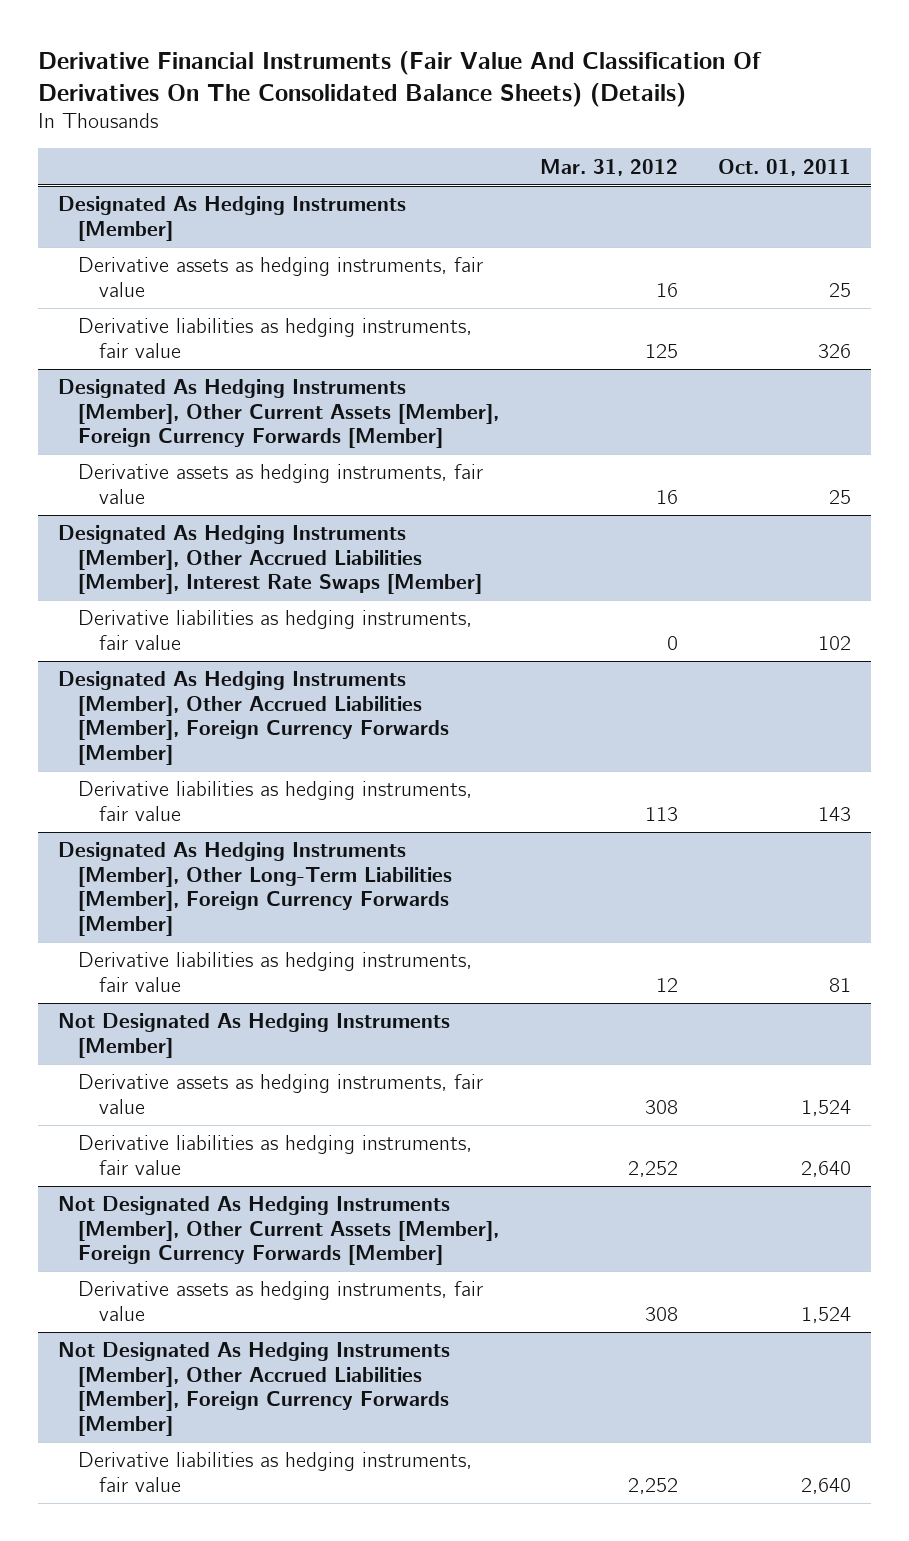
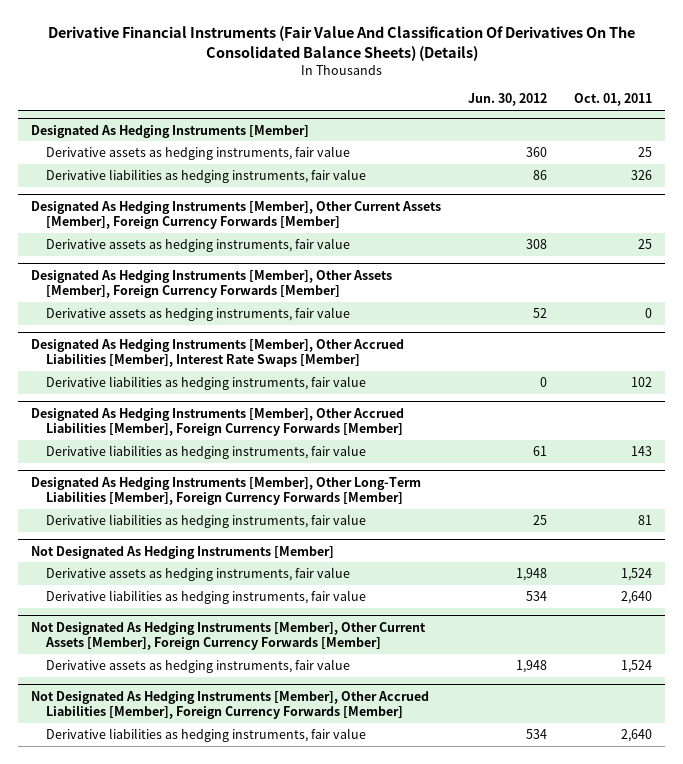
[539,158,678,176] Mar. 31, 2012 -> none
none -> [468,93,548,107] Jun. 30, 2012
none -> [31,269,393,298] Designated As Hedging Instruments [Member], Other Assets [Member], Foreign Currency Forwards [Member]
none -> [46,307,351,322] Derivative assets as hedging instruments, fair value

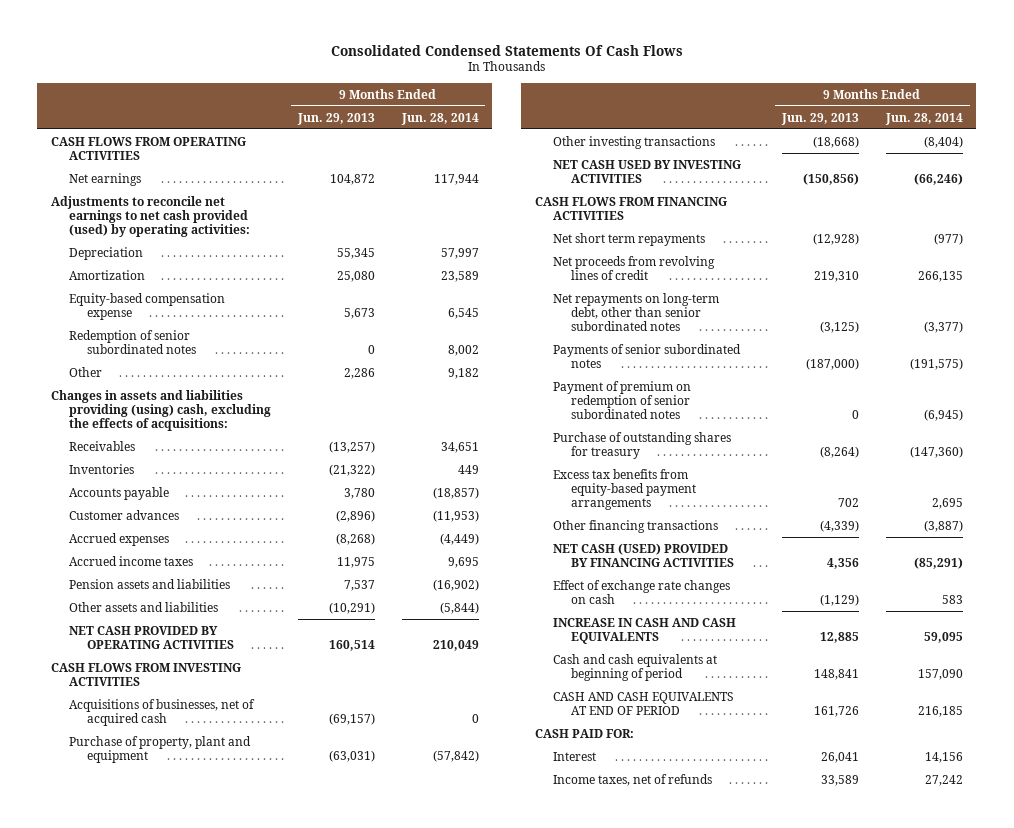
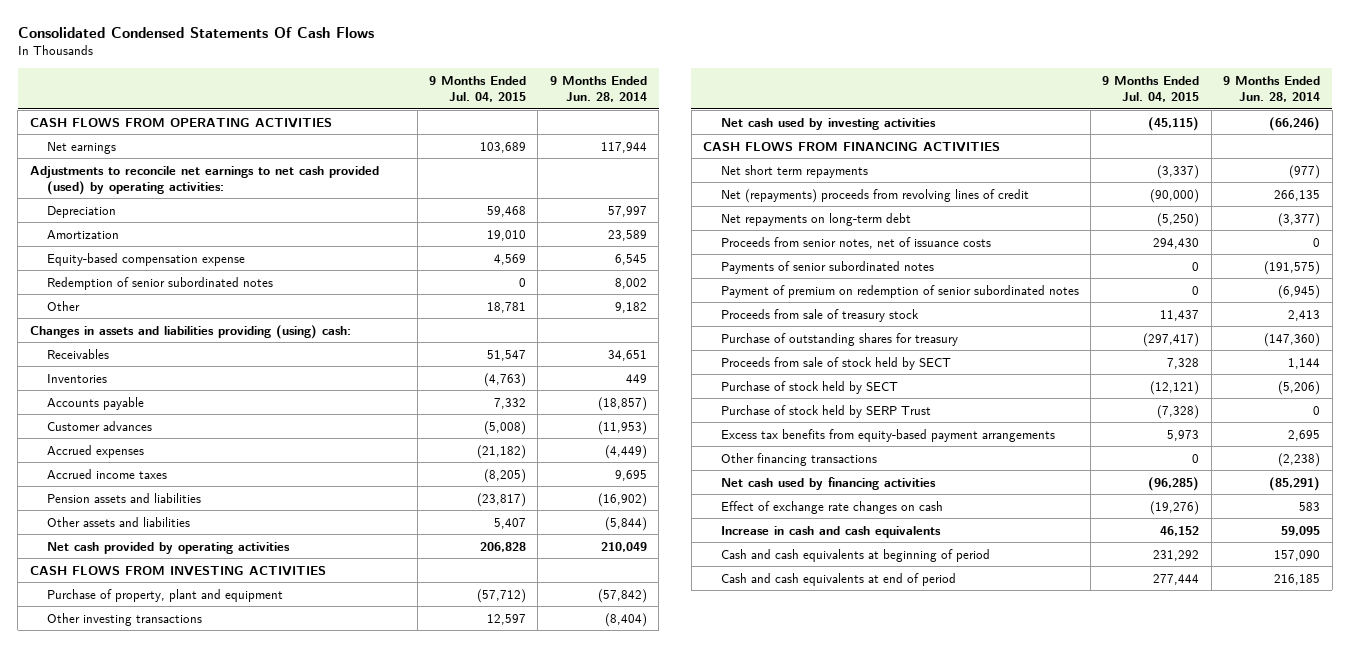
[296,112,375,125] Jun. 29, 2013 -> none
none -> [428,76,526,103] 9 Months Ended Jul. 04, 2015
[50,389,271,432] Changes in assets and liabilities providing (using) cash, excluding the effects of acquisitions: -> [29,324,351,339] Changes in assets and liabilities providing (using) cash:
[68,625,234,649] NET CASH PROVIDED BY OPERATING ACTIVITIES -> [47,541,291,554] Net cash provided by operating activities
[68,698,255,726] Acquisitions of businesses, net of acquired cash -> none
[553,159,742,183] NET CASH USED BY INVESTING ACTIVITIES -> [720,117,936,130] Net cash used by investing activities
[553,255,716,280] Net proceeds from revolving lines of credit -> [720,188,1029,203] Net (repayments) proceeds from revolving lines of credit
[553,292,720,332] Net repayments on long-term debt, other than senior subordinated notes -> [720,212,911,226] Net repayments on long-term debt
none -> [720,236,991,249] Proceeds from senior notes, net of issuance costs
none -> [720,308,919,322] Proceeds from sale of treasury stock
none -> [720,356,951,370] Proceeds from sale of stock held by SECT
none -> [720,380,898,394] Purchase of stock held by SECT
none -> [720,404,931,418] Purchase of stock held by SERP Trust
[923,519,963,532] (3,887) -> [1278,452,1321,467] (2,238)
[553,542,735,567] NET CASH (USED) PROVIDED BY FINANCING ACTIVITIES -> [720,476,936,490] Net cash used by financing activities
[553,617,737,644] INCREASE IN CASH AND CASH EQUIVALENTS -> [720,525,941,538] Increase in cash and cash equivalents
[534,728,634,738] CASH PAID FOR: -> none
[553,751,597,761] Interest -> none
[553,773,713,786] Income taxes, net of refunds -> none
[553,691,735,715] CASH AND CASH EQUIVALENTS AT END OF PERIOD -> [720,572,956,586] Cash and cash equivalents at end of period

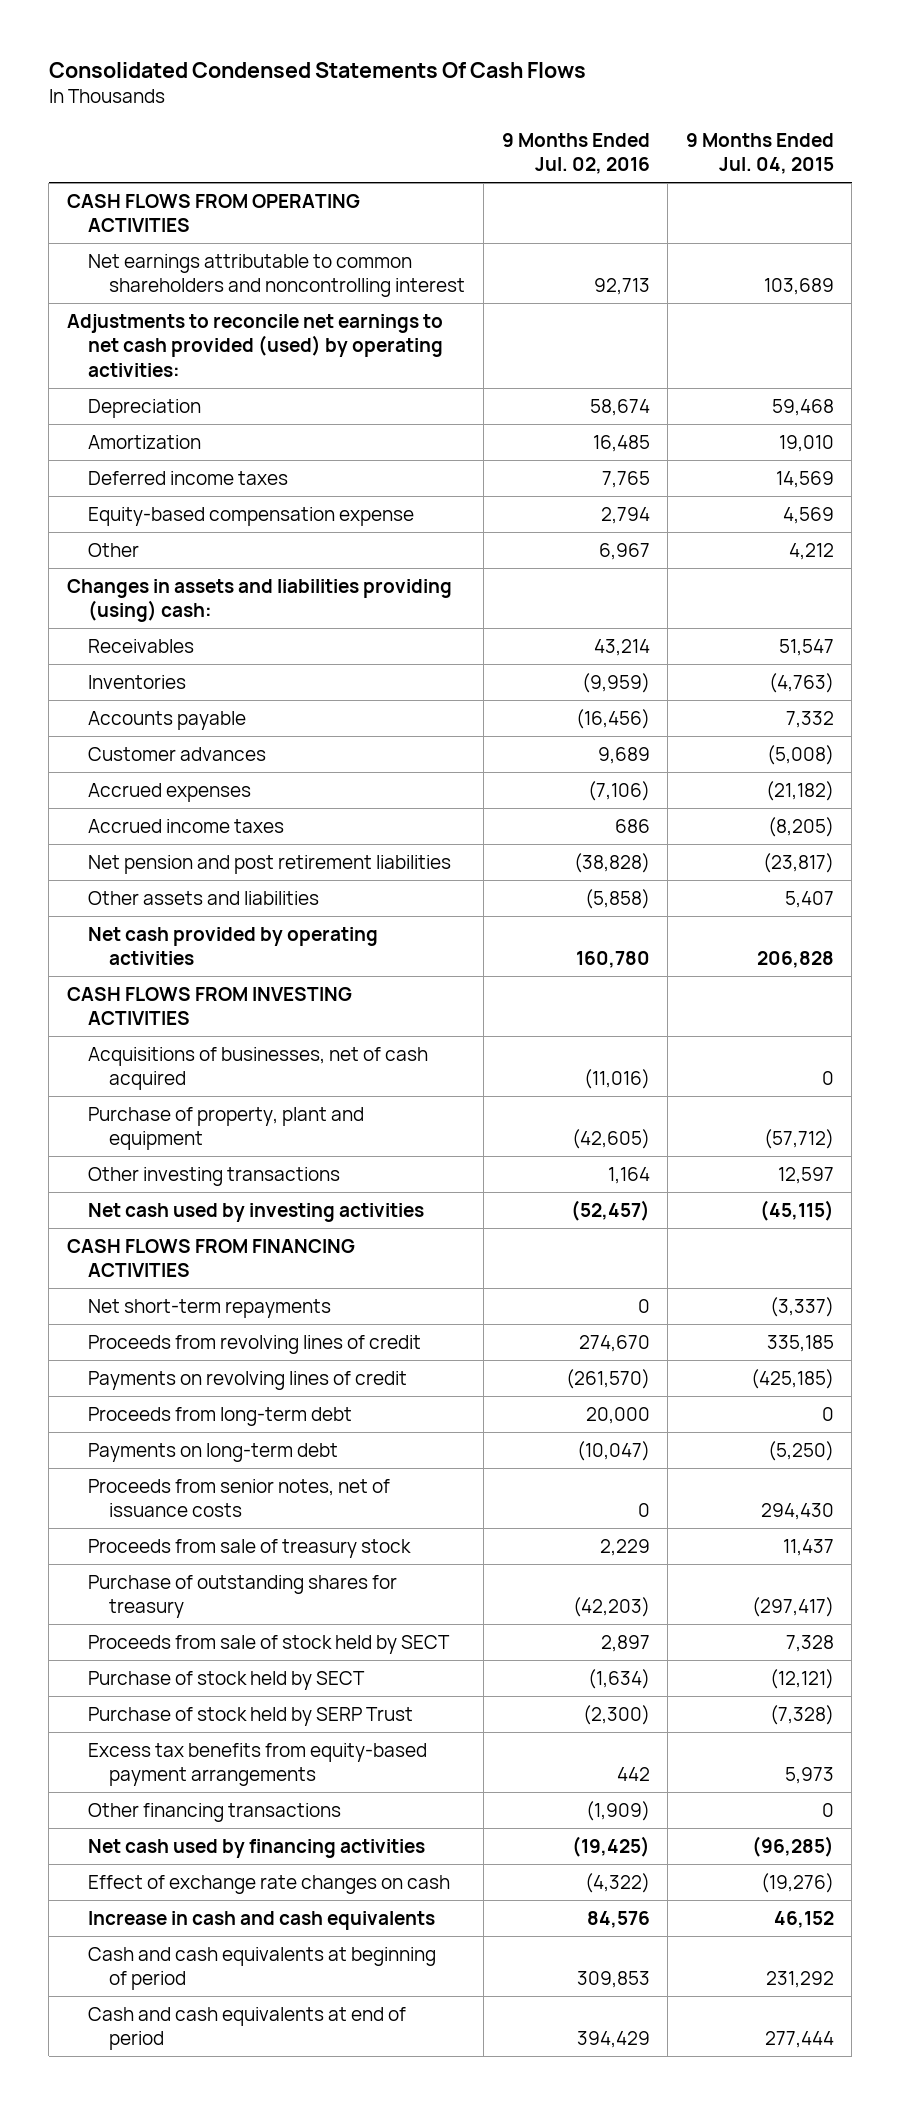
[549,76,647,103] 9 Months Ended Jun. 28, 2014 -> none
none -> [501,132,650,175] 9 Months Ended Jul. 02, 2016
[47,141,117,154] Net earnings -> [87,253,466,298] Net earnings attributable to common shareholders and noncontrolling interest
none -> [87,470,288,485] Deferred income taxes
[47,276,274,290] Redemption of senior subordinated notes -> none
[486,301,526,313] 18,781 -> [788,542,834,560] 4,212
[47,492,202,503] Pension assets and liabilities -> [87,854,451,874] Net pension and post retirement liabilities
none -> [87,1046,428,1091] Acquisitions of businesses, net of cash acquired
[720,164,868,178] Net short term repayments -> [87,1298,331,1318] Net short-term repayments
[720,188,1029,203] Net (repayments) proceeds from revolving lines of credit -> [87,1334,421,1354] Proceeds from revolving lines of credit
[1150,188,1200,203] (90,000) -> [766,1334,834,1352] 335,185
none -> [87,1370,407,1390] Payments on revolving lines of credit
none -> [87,1406,352,1426] Proceeds from long-term debt
[720,212,911,226] Net repayments on long-term debt -> [87,1442,338,1462] Payments on long-term debt
[720,260,934,274] Payments of senior subordinated notes -> none
[720,284,1079,298] Payment of premium on redemption of senior subordinated notes -> none

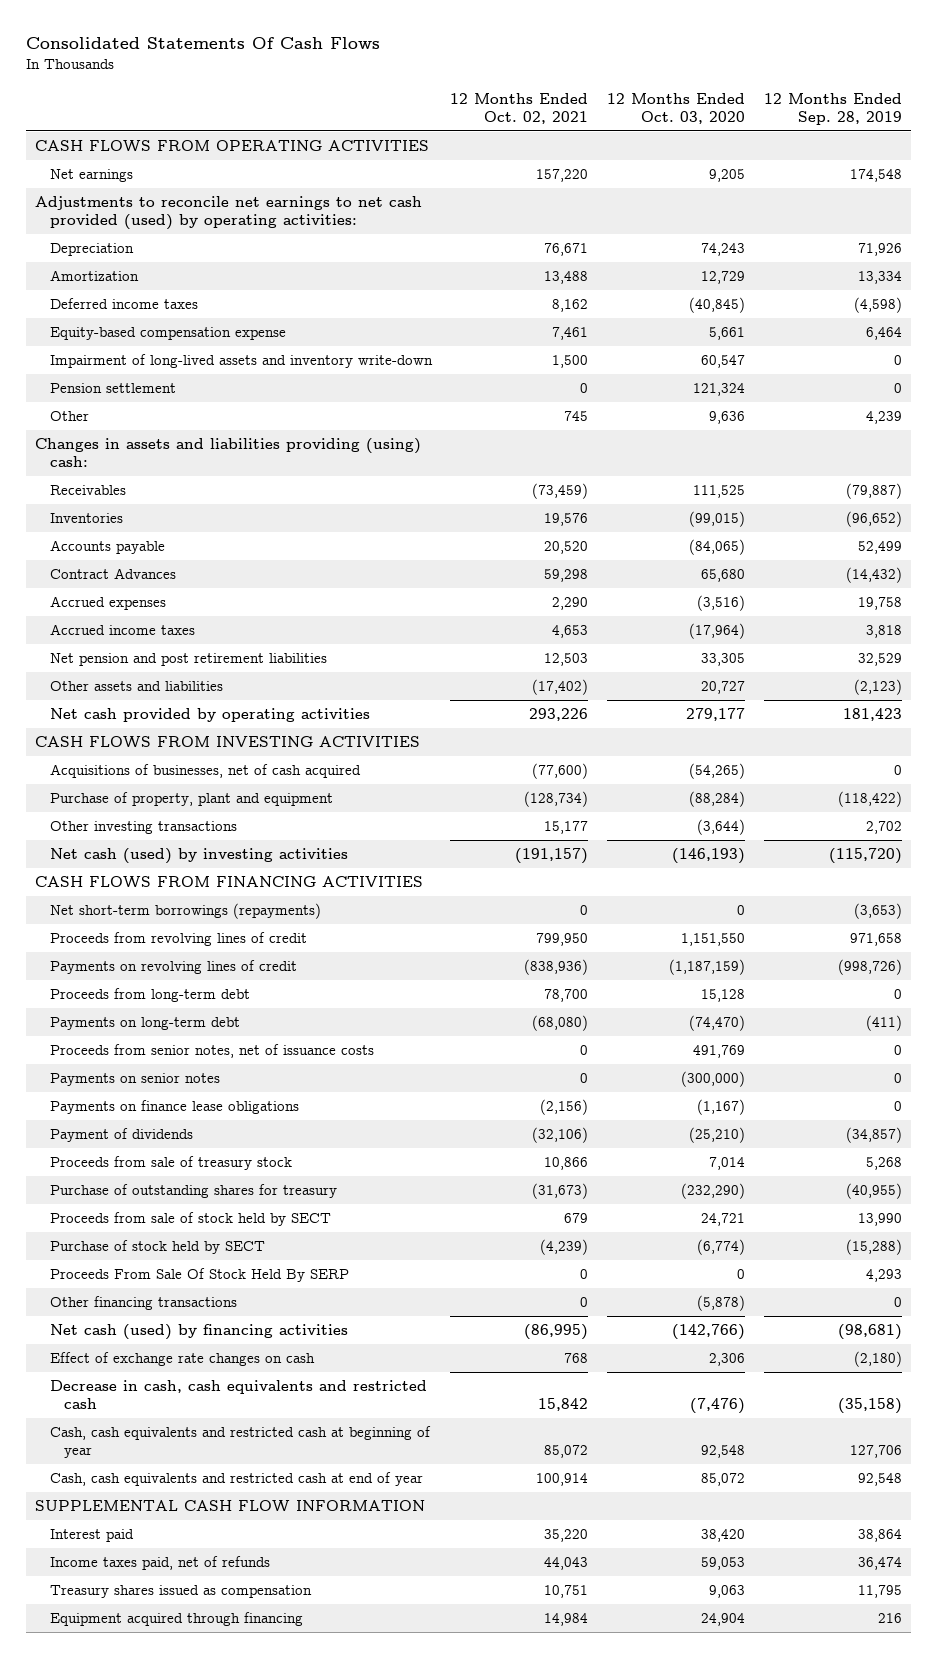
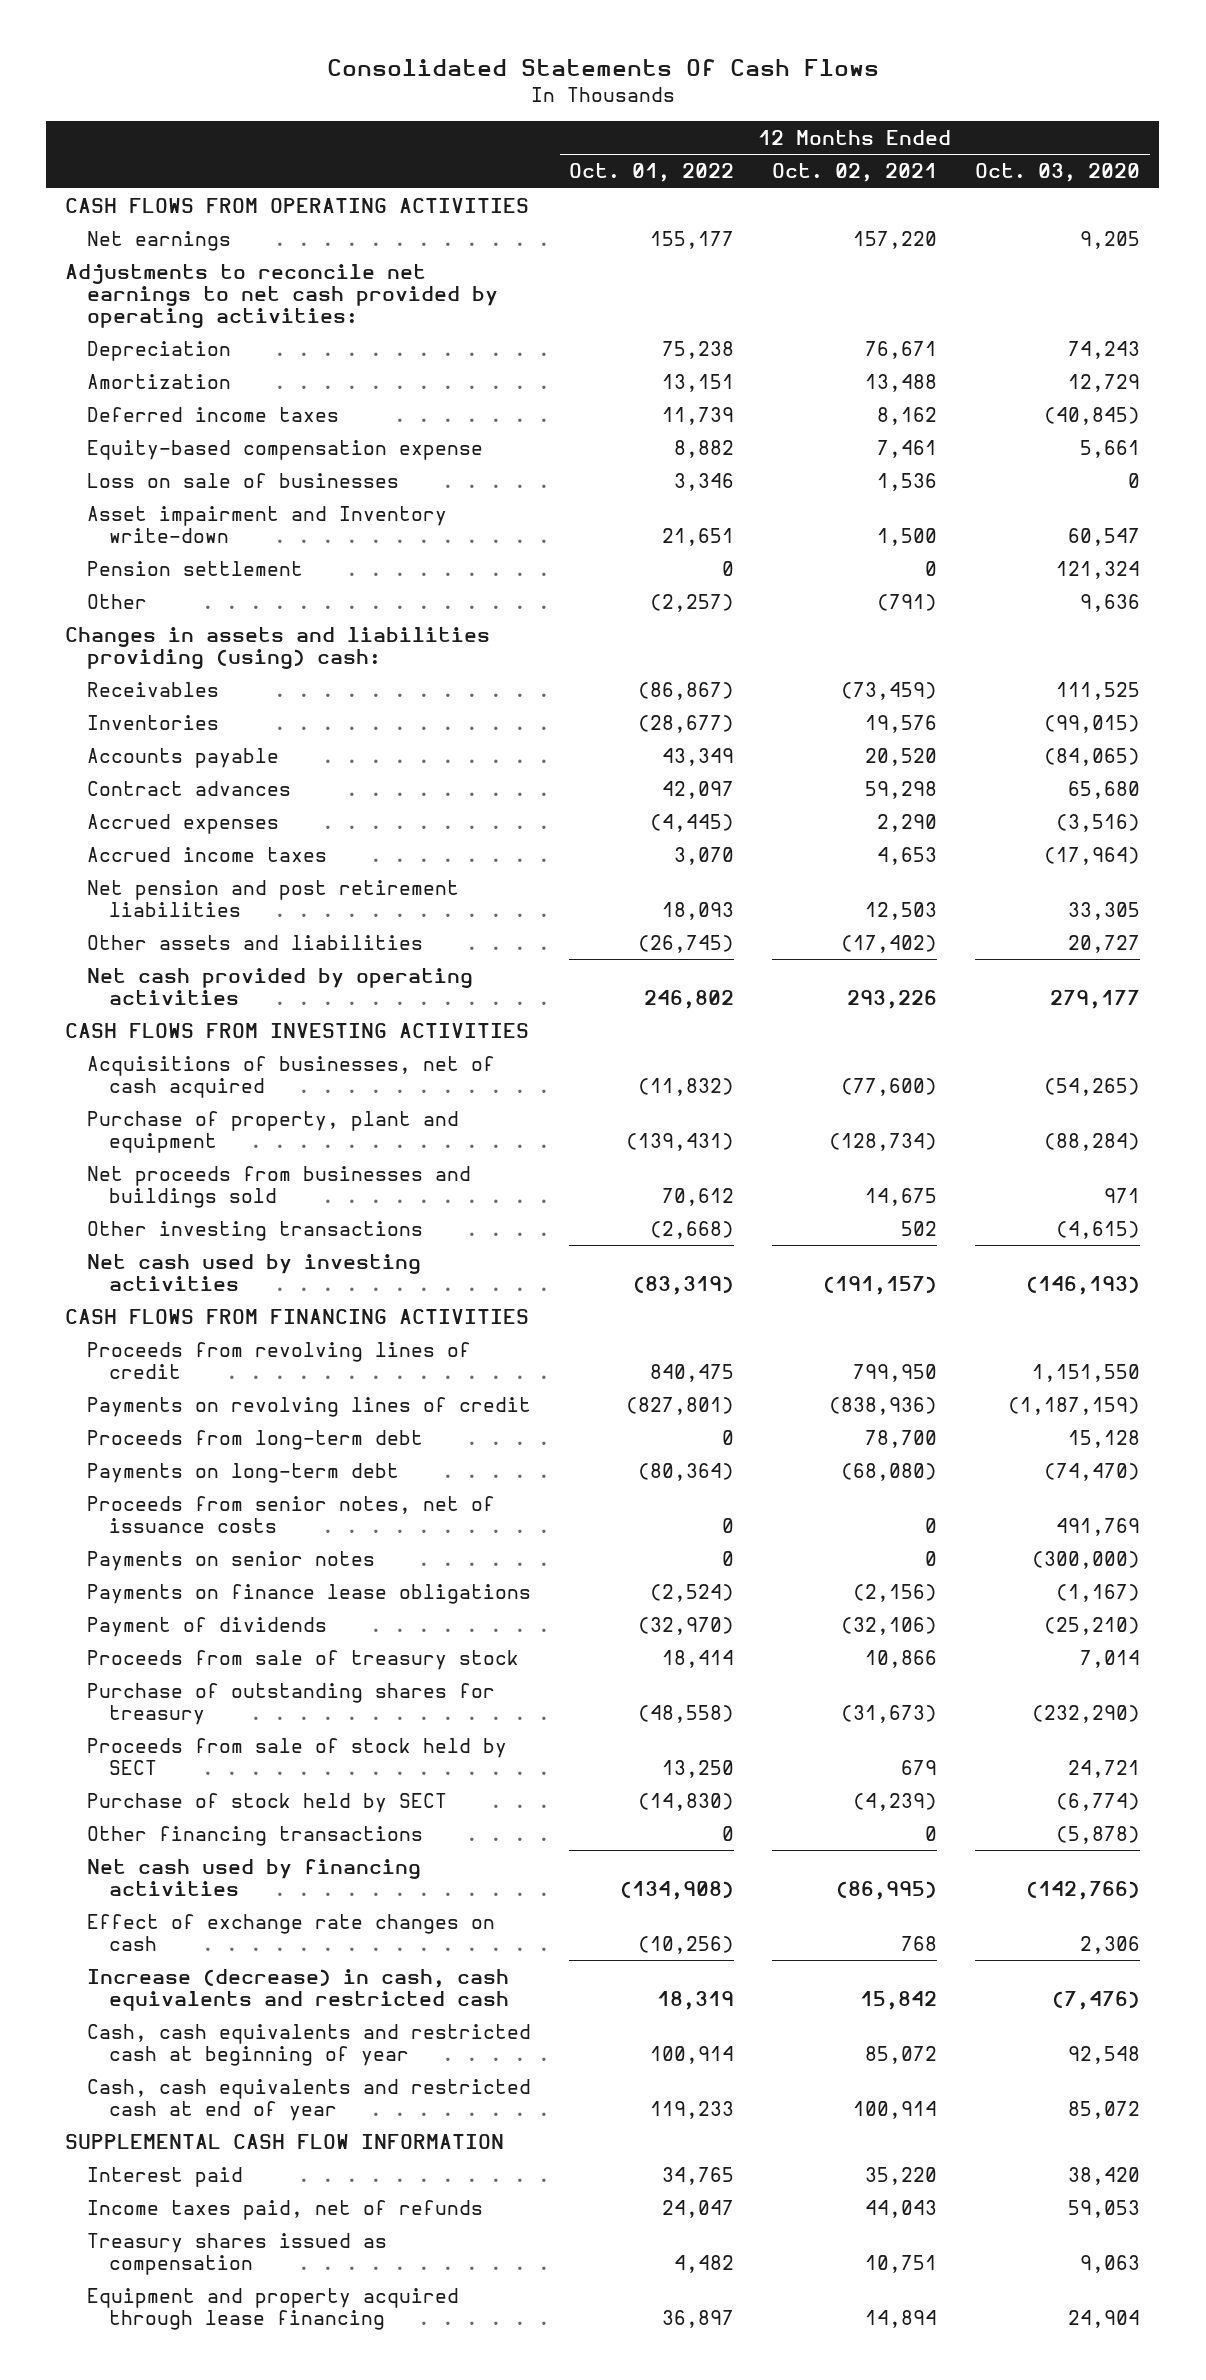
[763,92,902,125] 12 Months Ended Sep. 28, 2019 -> none
none -> [569,163,735,183] Oct. 01, 2022
[35,196,423,231] Adjustments to reconcile net earnings to net cash provided (used) by operating activities: -> [65,263,499,328] Adjustments to reconcile net earnings to net cash provided by operating activities:
none -> [87,472,400,488] Loss on sale of businesses
[49,354,433,369] Impairment of long-lived assets and inventory write-down -> [87,505,448,543] Asset impairment and Inventory write-down
[564,411,589,422] 745 -> [877,593,938,611] (791)
[49,568,176,580] Contract Advances -> [87,780,292,796] Contract advances
none -> [87,1165,472,1208] Net proceeds from businesses and buildings sold
[544,821,589,835] 15,177 -> [901,1220,938,1236] 502
[696,819,745,836] (3,644) -> [1056,1220,1141,1239] (4,615)
[49,848,348,865] Net cash (used) by investing activities -> [87,1253,422,1291] Net cash used by investing activities
[49,903,321,920] Net short-term borrowings (repayments) -> none
[49,1268,349,1283] Proceeds From Sale Of Stock Held By SERP -> none
[49,1324,348,1341] Net cash (used) by financing activities -> [87,1858,422,1896] Net cash used by financing activities
[49,1380,427,1410] Decrease in cash, cash equivalents and restricted cash -> [87,1968,510,2011] Increase (decrease) in cash, cash equivalents and restricted cash
[49,1612,303,1627] Equipment acquired through financing -> [87,2287,460,2330] Equipment and property acquired through lease financing
[544,1613,589,1627] 14,984 -> [865,2309,938,2328] 14,894

